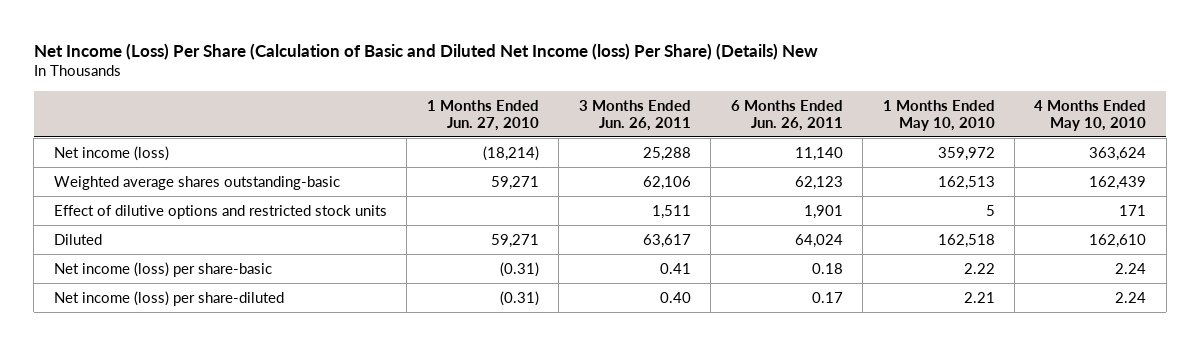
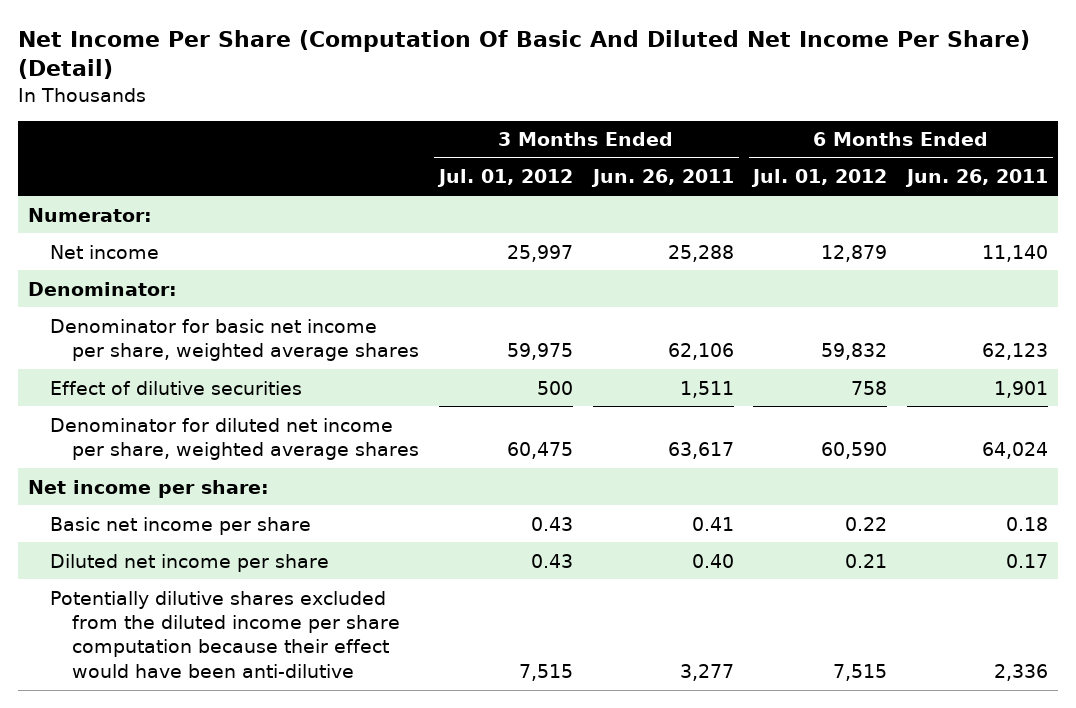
[33,42,818,60] Net Income (Loss) Per Share (Calculation of Basic and Diluted Net Income (loss) Per Share) (Details) New -> [17,29,1030,80] Net Income Per Share (Computation Of Basic And Diluted Net Income Per Share) (Detail)
[426,99,539,131] 1 Months Ended Jun. 27, 2010 -> none
[882,99,995,131] 1 Months Ended May 10, 2010 -> none
[1034,99,1147,131] 4 Months Ended May 10, 2010 -> none
none -> [436,169,573,188] Jul. 01, 2012
none -> [751,169,888,188] Jul. 01, 2012
none -> [27,207,152,222] Numerator:
[53,145,169,161] Net income (loss) -> [49,244,159,259] Net income
none -> [27,281,177,296] Denominator:
[53,175,340,190] Weighted average shares outstanding-basic -> [49,318,419,361] Denominator for basic net income per share, weighted average shares
[53,204,387,219] Effect of dilutive options and restricted stock units -> [49,380,302,395] Effect of dilutive securities
[53,233,102,245] Diluted -> [49,417,419,460] Denominator for diluted net income per share, weighted average shares
none -> [27,479,269,498] Net income per share:
[53,261,272,277] Net income (loss) per share-basic -> [49,516,311,535] Basic net income per share
[53,290,284,306] Net income (loss) per share-diluted -> [49,553,329,572] Diluted net income per share
none -> [49,590,400,678] Potentially dilutive shares excluded from the diluted income per share computation because their effect would have been anti-dilutive

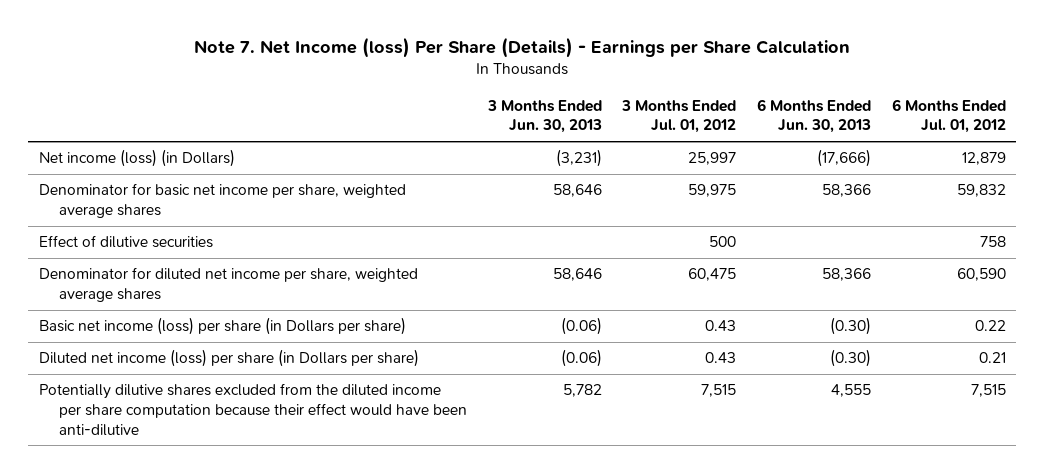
[17,29,1030,80] Net Income Per Share (Computation Of Basic And Diluted Net Income Per Share) (Detail) -> [194,36,851,58] Note 7. Net Income (loss) Per Share (Details) - Earnings per Share Calculation
[590,169,734,188] Jun. 26, 2011 -> none
[905,169,1049,188] Jun. 26, 2011 -> none
none -> [486,99,602,134] 3 Months Ended Jun. 30, 2013
none -> [756,98,871,134] 6 Months Ended Jun. 30, 2013
[27,207,152,222] Numerator: -> none
[27,281,177,296] Denominator: -> none
[49,244,159,259] Net income -> [38,149,235,168] Net income (loss) (in Dollars)
[27,479,269,498] Net income per share: -> none
[49,516,311,535] Basic net income per share -> [38,317,406,336] Basic net income (loss) per share (in Dollars per share)
[49,553,329,572] Diluted net income per share -> [38,349,419,368] Diluted net income (loss) per share (in Dollars per share)

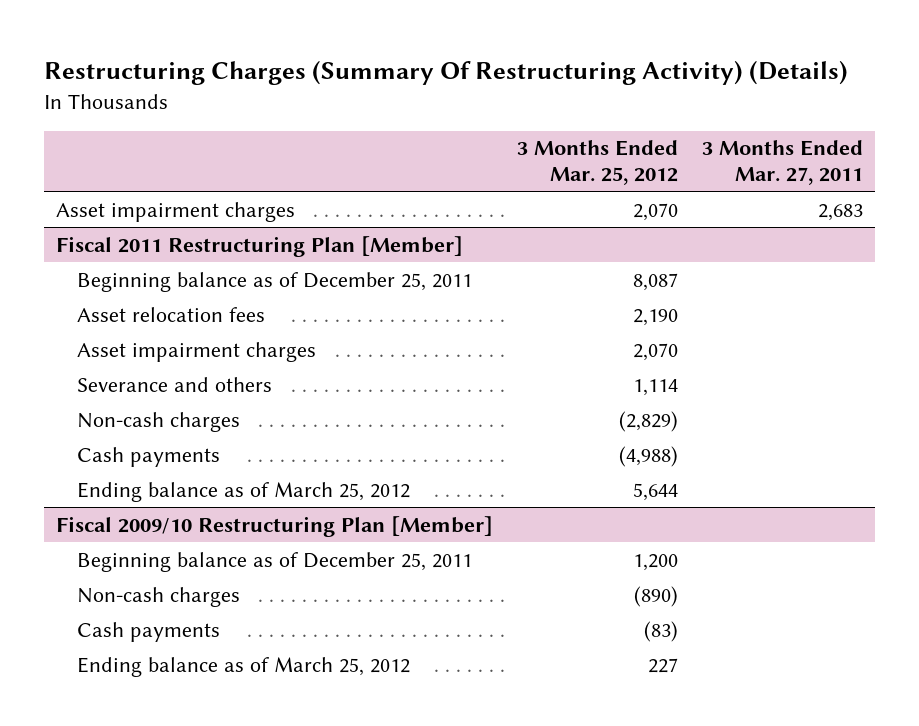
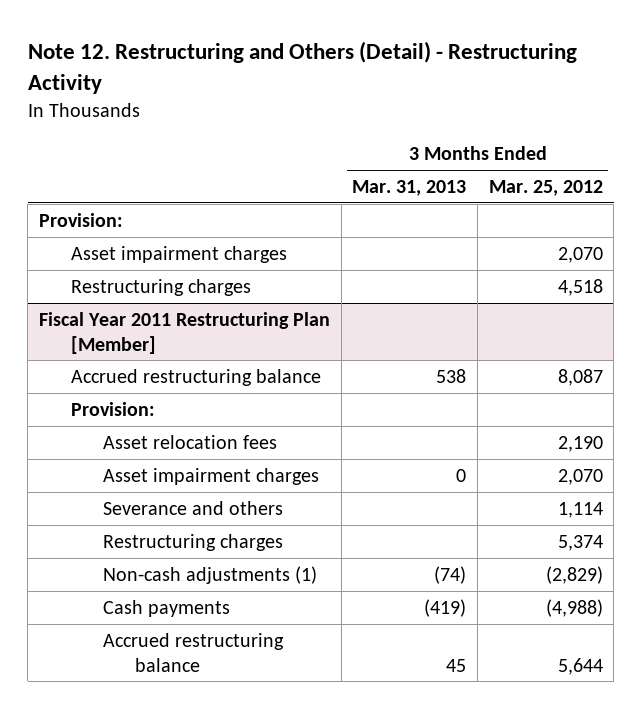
[44,59,849,85] Restructuring Charges (Summary Of Restructuring Activity) (Details) -> [27,40,577,95] Note 12. Restructuring and Others (Detail) - Restructuring Activity
[701,140,863,186] 3 Months Ended Mar. 27, 2011 -> none
none -> [352,180,467,197] Mar. 31, 2013
none -> [38,212,123,227] Provision:
none -> [70,278,251,296] Restructuring charges
[56,235,464,257] Fiscal 2011 Restructuring Plan [Member] -> [38,311,330,354] Fiscal Year 2011 Restructuring Plan [Member]
[76,271,472,292] Beginning balance as of December 25, 2011 -> [70,368,321,386] Accrued restructuring balance
none -> [70,401,155,416] Provision:
none -> [102,533,283,551] Restructuring charges
[76,411,240,432] Non-cash charges -> [102,565,317,584] Non-cash adjustments (1)
[56,515,494,537] Fiscal 2009/10 Restructuring Plan [Member] -> none
[76,551,472,572] Beginning balance as of December 25, 2011 -> none
[76,586,240,607] Non-cash charges -> none
[76,621,220,642] Cash payments -> none
[76,656,410,677] Ending balance as of March 25, 2012 -> none
[76,481,410,502] Ending balance as of March 25, 2012 -> [102,632,284,672] Accrued restructuring balance

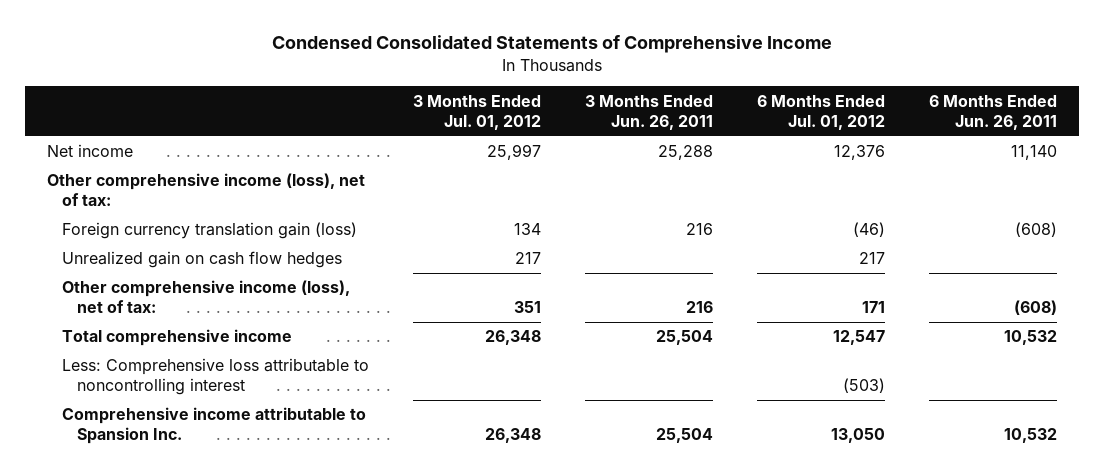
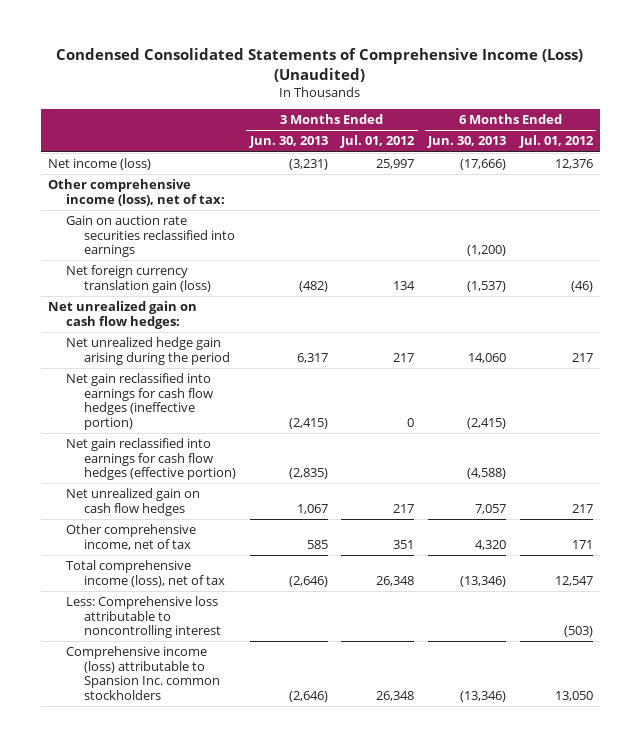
[271,35,832,54] Condensed Consolidated Statements of Comprehensive Income -> [56,48,584,82] Condensed Consolidated Statements of Comprehensive Income (Loss) (Unaudited)
[584,94,713,130] 3 Months Ended Jun. 26, 2011 -> none
[928,94,1057,130] 6 Months Ended Jun. 26, 2011 -> none
none -> [248,136,328,149] Jun. 30, 2013
none -> [427,136,507,149] Jun. 30, 2013
[46,144,133,158] Net income -> [47,158,151,171] Net income (loss)
none -> [65,215,235,258] Gain on auction rate securities reclassified into earnings
[62,222,358,240] Foreign currency translation gain (loss) -> [65,265,211,293] Net foreign currency translation gain (loss)
none -> [47,301,197,329] Net unrealized gain on cash flow hedges:
[62,251,343,269] Unrealized gain on cash flow hedges -> [65,337,230,365] Net unrealized hedge gain arising during the period
none -> [65,373,213,430] Net gain reclassified into earnings for cash flow hedges (ineffective portion)
none -> [65,438,236,481] Net gain reclassified into earnings for cash flow hedges (effective portion)
none -> [65,488,200,516] Net unrealized gain on cash flow hedges
[62,280,351,314] Other comprehensive income (loss), net of tax: -> [65,524,196,550] Other comprehensive income, net of tax
[62,329,293,347] Total comprehensive income -> [65,560,225,587] Total comprehensive income (loss), net of tax
[62,407,367,445] Comprehensive income attributable to Spansion Inc. -> [65,646,220,700] Comprehensive income (loss) attributable to Spansion Inc. common stockholders

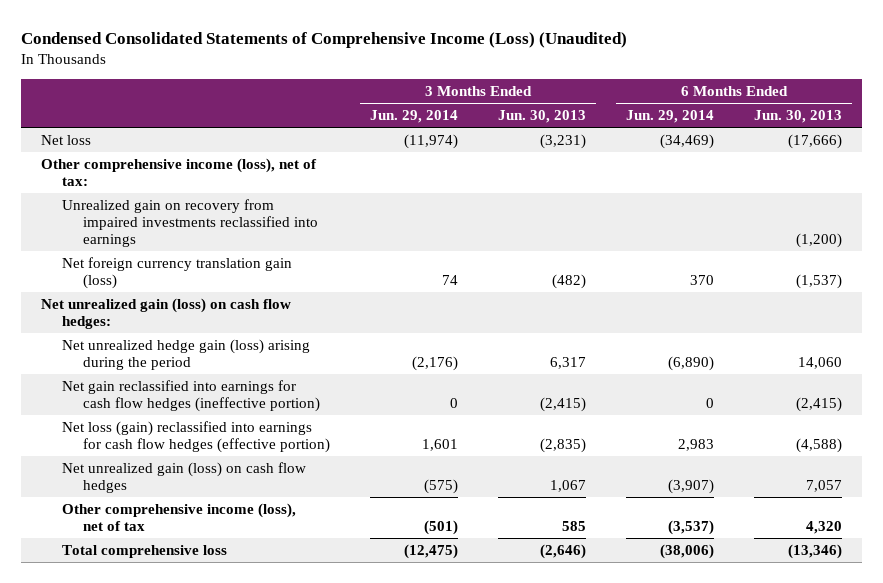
[340,135,416,149] Jul. 01, 2012 -> none
[518,135,594,149] Jul. 01, 2012 -> none
none -> [369,109,458,123] Jun. 29, 2014
none -> [625,109,714,123] Jun. 29, 2014
[47,158,151,171] Net income (loss) -> [41,134,92,145] Net loss
[65,215,235,258] Gain on auction rate securities reclassified into earnings -> none
none -> [61,198,318,248] Unrealized gain on recovery from impaired investments reclassified into earnings
[47,301,197,329] Net unrealized gain on cash flow hedges: -> [41,297,292,330] Net unrealized gain (loss) on cash flow hedges:
[65,337,230,365] Net unrealized hedge gain arising during the period -> [61,338,310,371] Net unrealized hedge gain (loss) arising during the period
[65,596,221,639] Less: Comprehensive loss attributable to noncontrolling interest -> none
[65,646,220,700] Comprehensive income (loss) attributable to Spansion Inc. common stockholders -> none
[65,438,236,481] Net gain reclassified into earnings for cash flow hedges (effective portion) -> [61,420,330,454] Net loss (gain) reclassified into earnings for cash flow hedges (effective portion)
[65,488,200,516] Net unrealized gain on cash flow hedges -> [61,461,306,494] Net unrealized gain (loss) on cash flow hedges
[65,524,196,550] Other comprehensive income, net of tax -> [61,502,296,532] Other comprehensive income (loss), net of tax
[65,560,225,587] Total comprehensive income (loss), net of tax -> [61,544,227,558] Total comprehensive loss

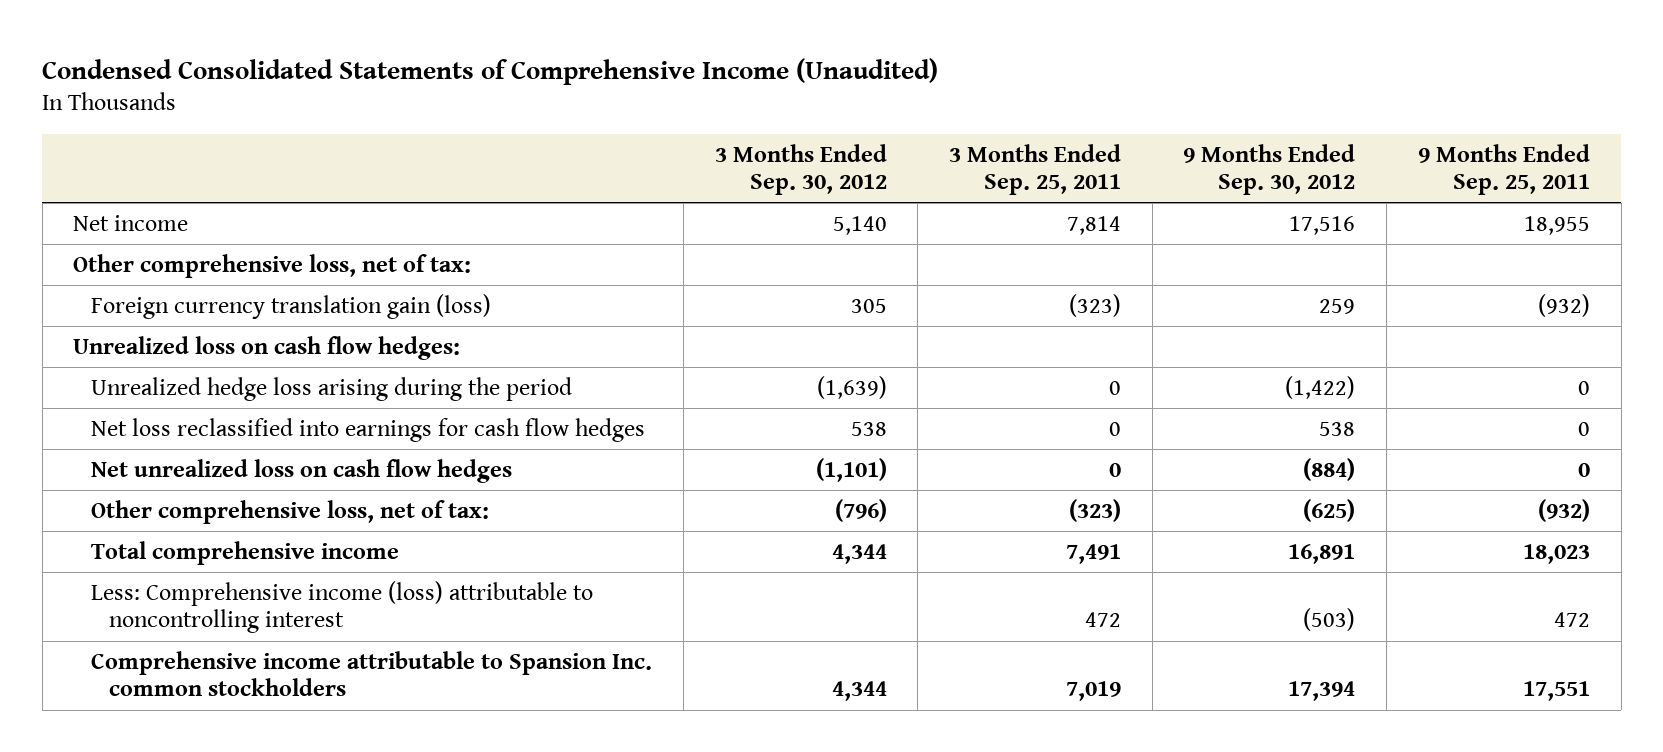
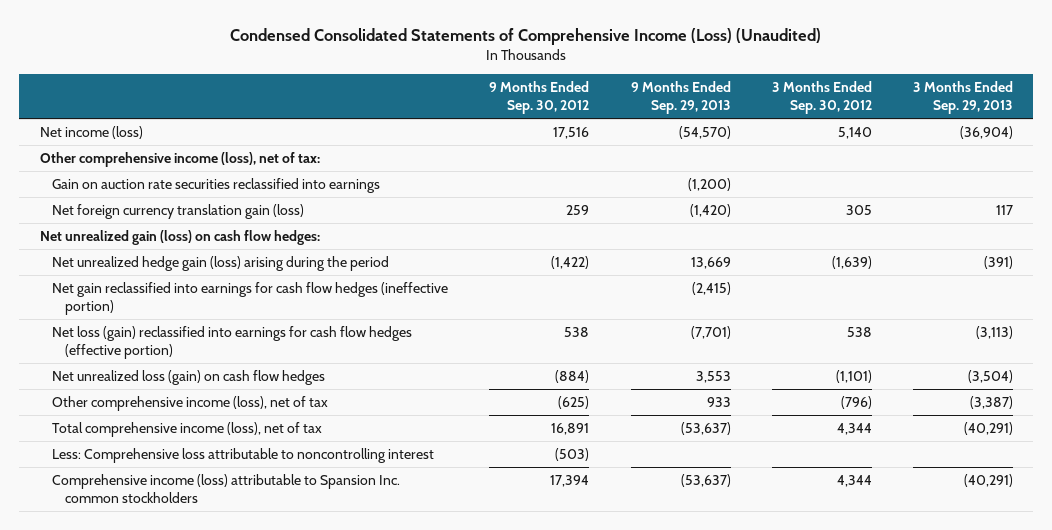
[42,57,939,85] Condensed Consolidated Statements of Comprehensive Income (Unaudited) -> [230,28,822,46] Condensed Consolidated Statements of Comprehensive Income (Loss) (Unaudited)
[949,143,1122,196] 3 Months Ended Sep. 25, 2011 -> none
[1417,143,1590,196] 9 Months Ended Sep. 25, 2011 -> none
none -> [630,81,731,115] 9 Months Ended Sep. 29, 2013
none -> [912,81,1013,115] 3 Months Ended Sep. 29, 2013
[73,214,189,231] Net income -> [39,125,143,139] Net income (loss)
[73,253,472,278] Other comprehensive loss, net of tax: -> [39,151,320,167] Other comprehensive income (loss), net of tax:
none -> [52,177,381,193] Gain on auction rate securities reclassified into earnings
[91,293,492,319] Foreign currency translation gain (loss) -> [52,203,305,219] Net foreign currency translation gain (loss)
[73,335,461,360] Unrealized loss on cash flow hedges: -> [39,229,320,245] Net unrealized gain (loss) on cash flow hedges:
[91,376,573,401] Unrealized hedge loss arising during the period -> [52,255,390,271] Net unrealized hedge gain (loss) arising during the period
none -> [52,281,449,315] Net gain reclassified into earnings for cash flow hedges (ineffective portion)
[91,417,646,442] Net loss reclassified into earnings for cash flow hedges -> [52,325,413,359] Net loss (gain) reclassified into earnings for cash flow hedges (effective portion)
[91,458,513,483] Net unrealized loss on cash flow hedges -> [52,369,326,385] Net unrealized loss (gain) on cash flow hedges
[91,499,490,524] Other comprehensive loss, net of tax: -> [52,395,329,411] Other comprehensive income (loss), net of tax
[91,540,400,565] Total comprehensive income -> [52,421,323,437] Total comprehensive income (loss), net of tax
[91,580,594,634] Less: Comprehensive income (loss) attributable to noncontrolling interest -> [52,447,435,463] Less: Comprehensive loss attributable to noncontrolling interest
[91,650,653,697] Comprehensive income attributable to Spansion Inc. common stockholders -> [52,473,401,503] Comprehensive income (loss) attributable to Spansion Inc. common stockholders

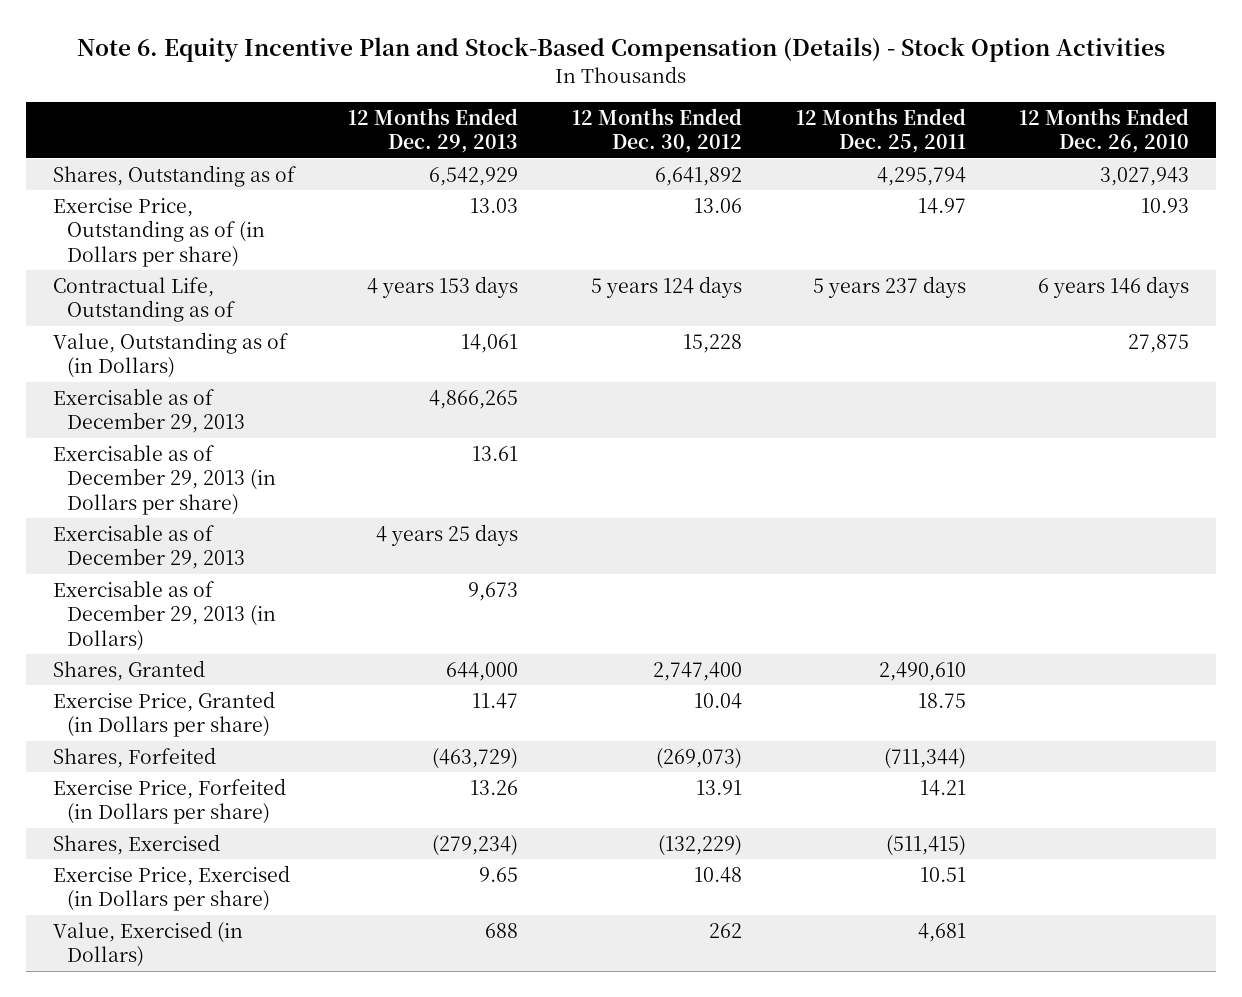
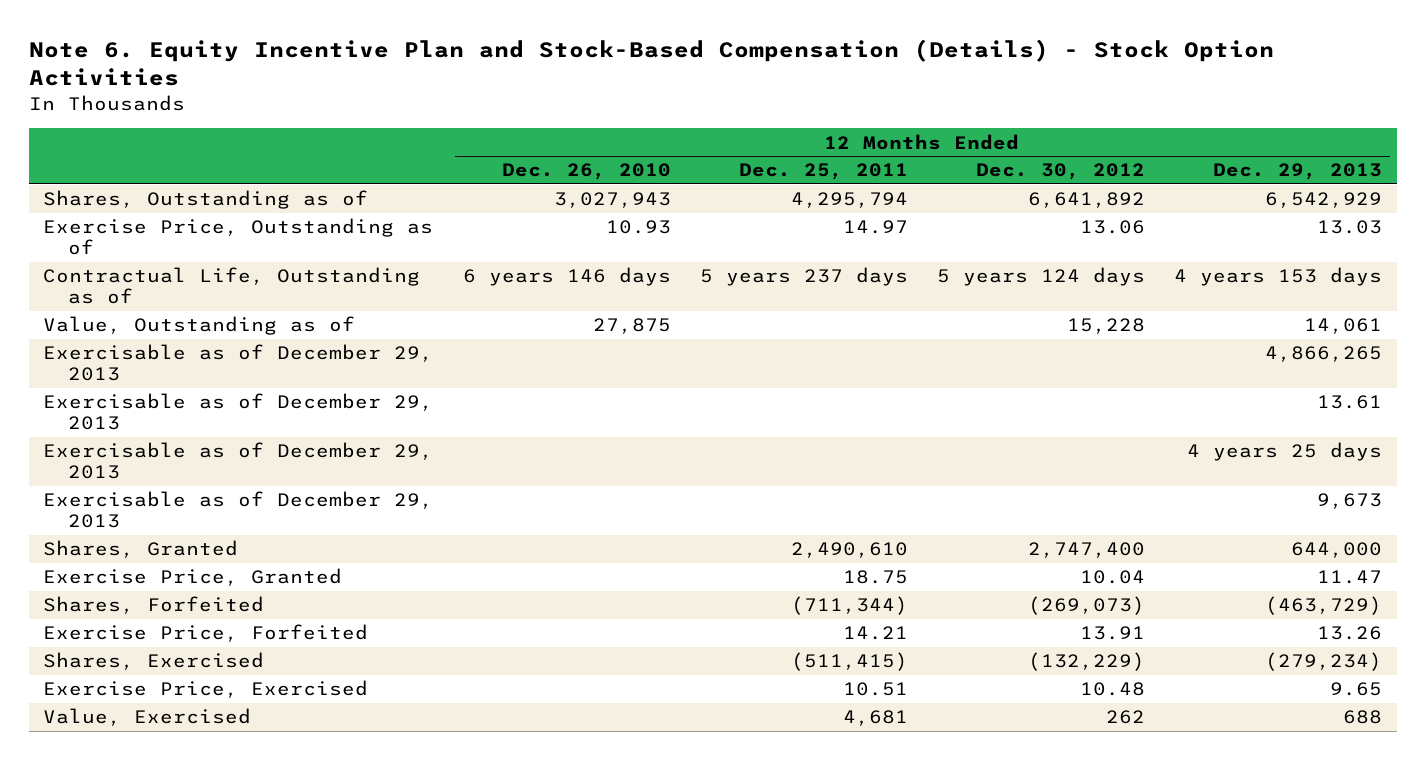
[52,197,266,267] Exercise Price, Outstanding as of (in Dollars per share) -> [43,218,434,256] Exercise Price, Outstanding as of
[52,331,288,379] Value, Outstanding as of (in Dollars) -> [43,316,356,336] Value, Outstanding as of
[52,443,277,515] Exercisable as of December 29, 2013 (in Dollars per share) -> [43,393,434,431] Exercisable as of December 29, 2013
[52,579,277,651] Exercisable as of December 29, 2013 (in Dollars) -> [43,491,434,529] Exercisable as of December 29, 2013
[52,690,275,738] Exercise Price, Granted (in Dollars per share) -> [43,568,343,587] Exercise Price, Granted
[52,777,286,825] Exercise Price, Forfeited (in Dollars per share) -> [43,624,369,643] Exercise Price, Forfeited
[52,864,290,912] Exercise Price, Exercised (in Dollars per share) -> [43,680,369,699] Exercise Price, Exercised
[52,920,243,968] Value, Exercised (in Dollars) -> [43,708,252,727] Value, Exercised

